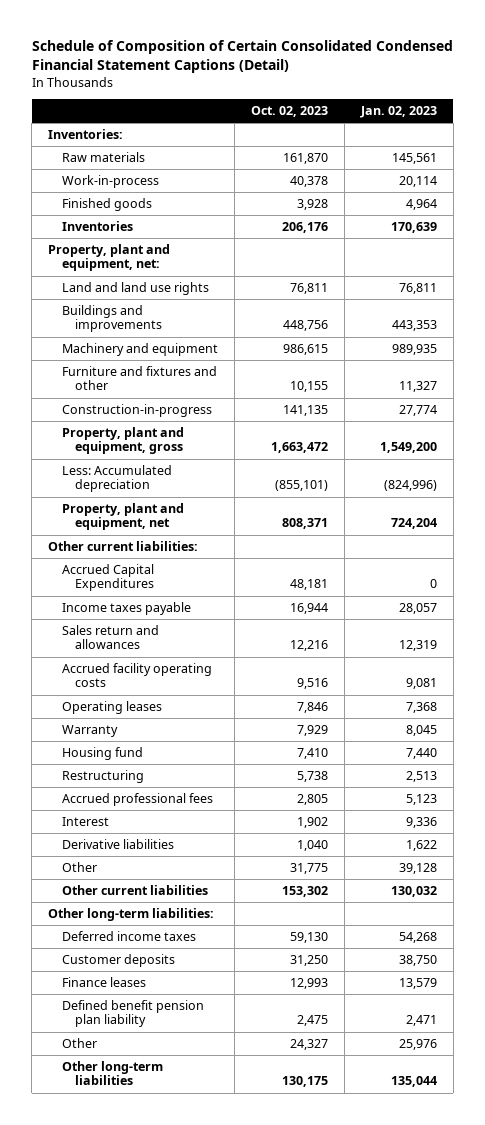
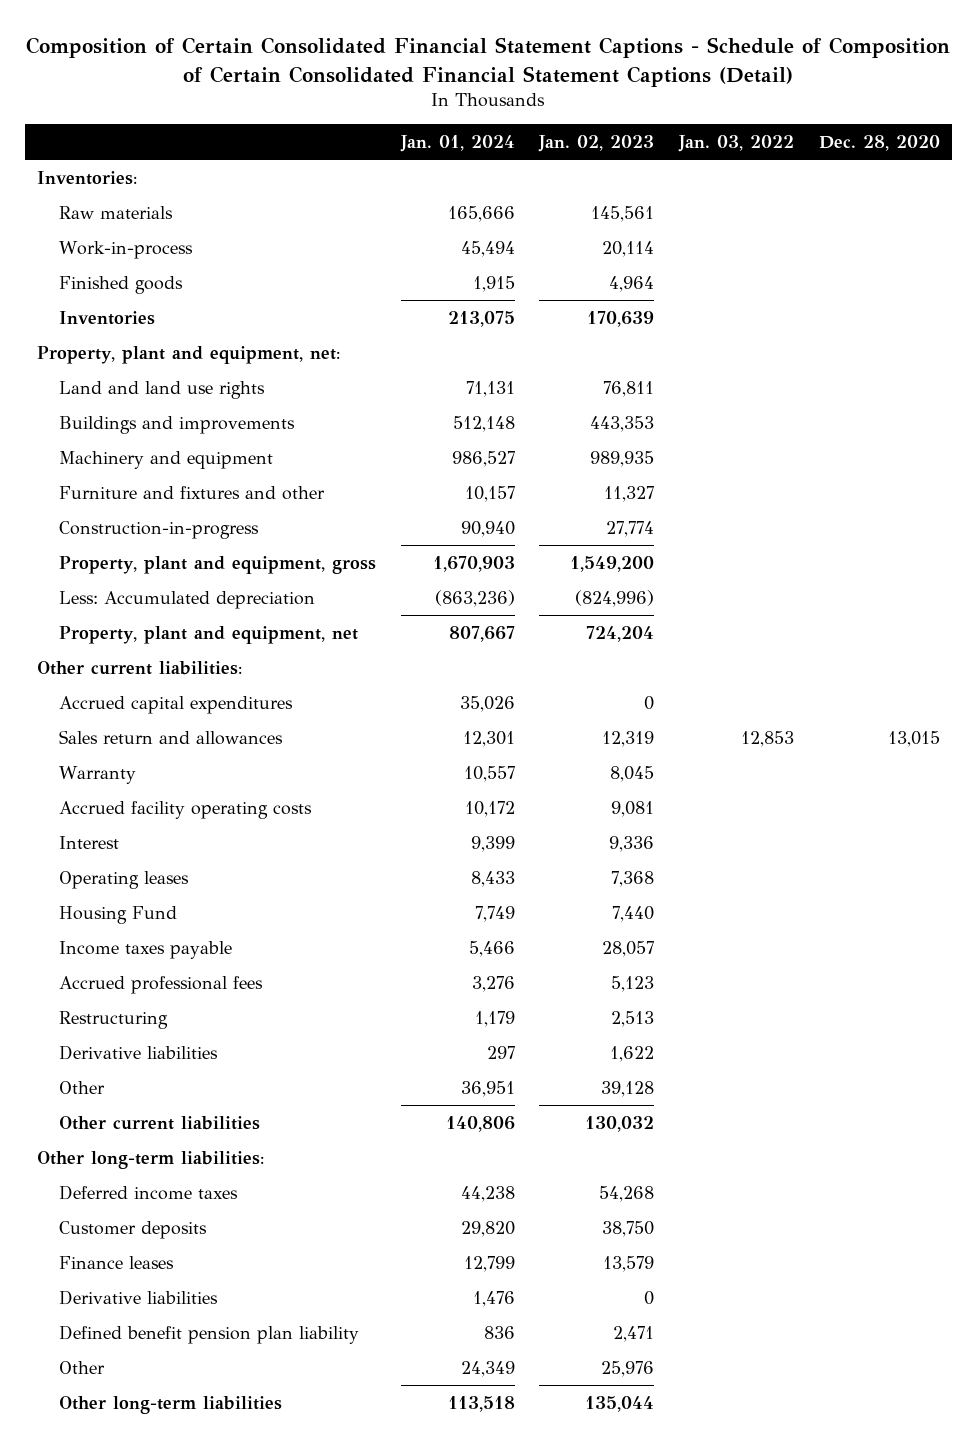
[31,39,453,74] Schedule of Composition of Certain Consolidated Condensed Financial Statement Captions (Detail) -> [26,37,951,87] Composition of Certain Consolidated Financial Statement Captions - Schedule of Composition of Certain Consolidated Financial Statement Captions (Detail)
[250,105,328,117] Oct. 02, 2023 -> none
none -> [399,135,515,153] Jan. 01, 2024
none -> [677,135,794,153] Jan. 03, 2022
none -> [818,135,940,152] Dec. 28, 2020
[61,564,154,592] Accrued Capital Expenditures -> [59,695,294,714] Accrued capital expenditures
[61,725,118,738] Warranty -> [59,765,137,784] Warranty
[61,817,109,827] Interest -> [59,835,120,849] Interest
[61,747,143,761] Housing fund -> [59,905,178,924] Housing Fund
[61,602,191,616] Income taxes payable -> [59,940,233,959] Income taxes payable
[61,770,144,784] Restructuring -> [59,1010,169,1029] Restructuring
none -> [59,1289,219,1305] Derivative liabilities

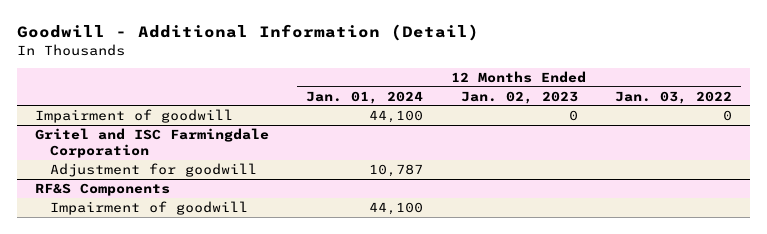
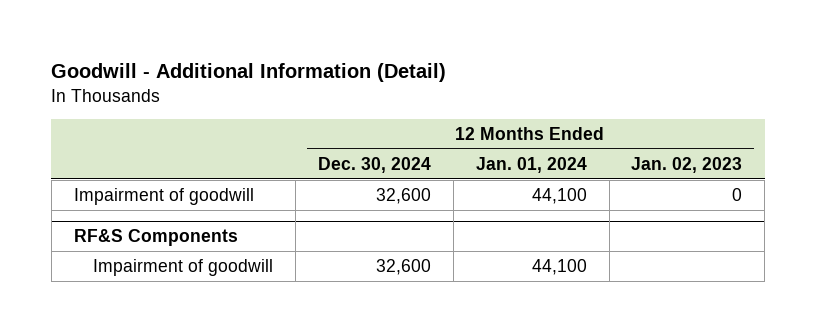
[614,90,732,104] Jan. 03, 2022 -> none
none -> [317,156,431,173] Dec. 30, 2024
[35,127,270,158] Gritel and ISC Farmingdale Corporation -> none
[49,162,257,177] Adjustment for goodwill -> none

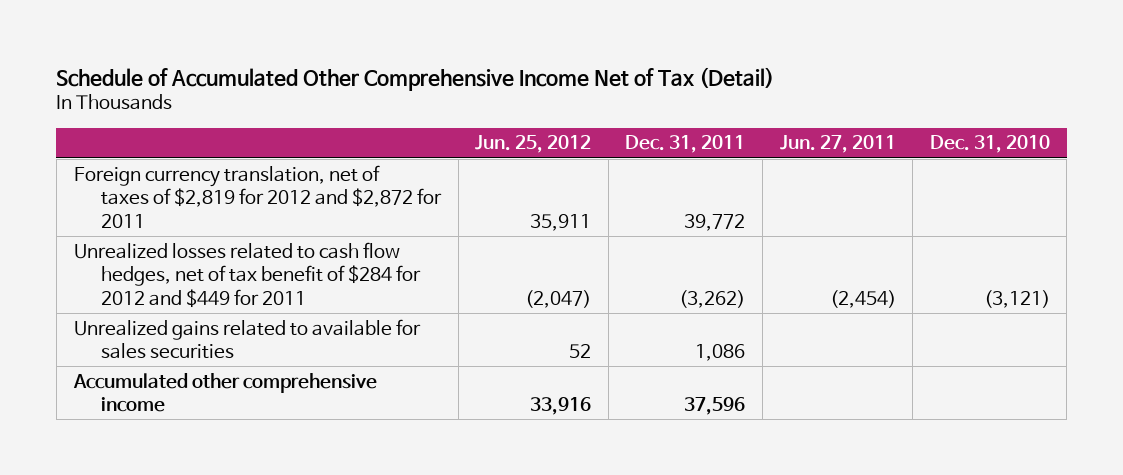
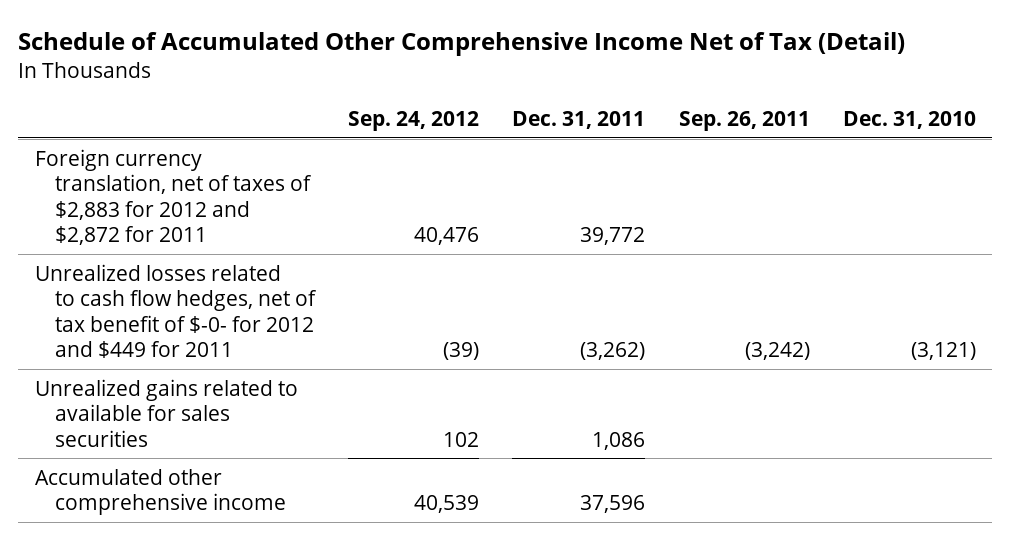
[475,135,592,154] Jun. 25, 2012 -> none
[779,135,896,154] Jun. 27, 2011 -> none
none -> [348,110,480,131] Sep. 24, 2012
none -> [678,110,810,131] Sep. 26, 2011
[73,164,443,228] Foreign currency translation, net of taxes of $2,819 for 2012 and $2,872 for 2011 -> [34,148,313,246] Foreign currency translation, net of taxes of $2,883 for 2012 and $2,872 for 2011
[73,241,422,308] Unrealized losses related to cash flow hedges, net of tax benefit of $284 for 2012 and $449 for 2011 -> [34,263,318,359] Unrealized losses related to cash flow hedges, net of tax benefit of $-0- for 2012 and $449 for 2011

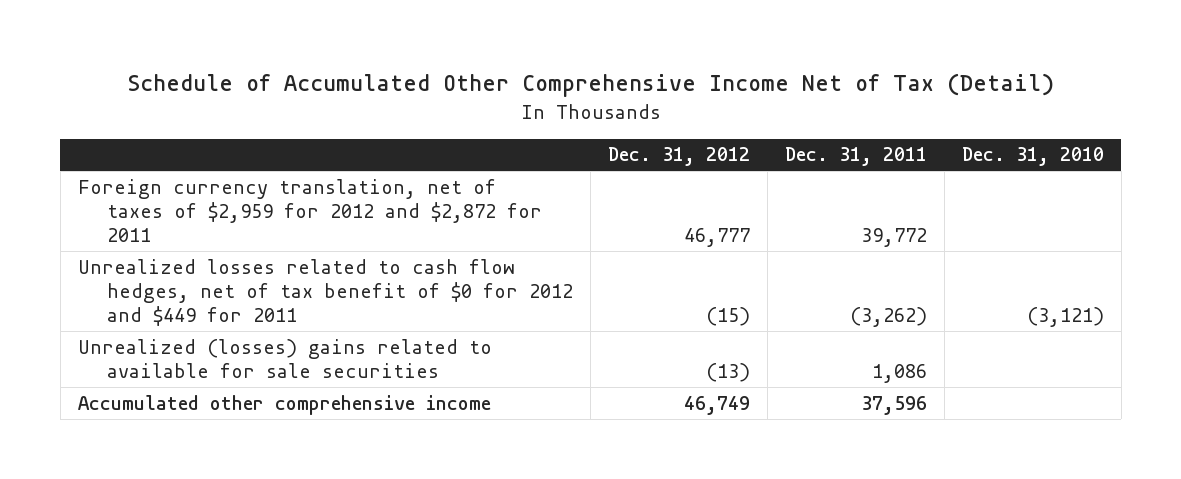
[348,110,480,131] Sep. 24, 2012 -> none
[678,110,810,131] Sep. 26, 2011 -> none
none -> [607,147,750,167] Dec. 31, 2012
[34,148,313,246] Foreign currency translation, net of taxes of $2,883 for 2012 and $2,872 for 2011 -> [77,178,542,242] Foreign currency translation, net of taxes of $2,959 for 2012 and $2,872 for 2011
[34,263,318,359] Unrealized losses related to cash flow hedges, net of tax benefit of $-0- for 2012 and $449 for 2011 -> [77,258,573,326] Unrealized losses related to cash flow hedges, net of tax benefit of $0 for 2012 and $449 for 2011
[34,378,298,447] Unrealized gains related to available for sales securities -> [77,338,492,378] Unrealized (losses) gains related to available for sale securities

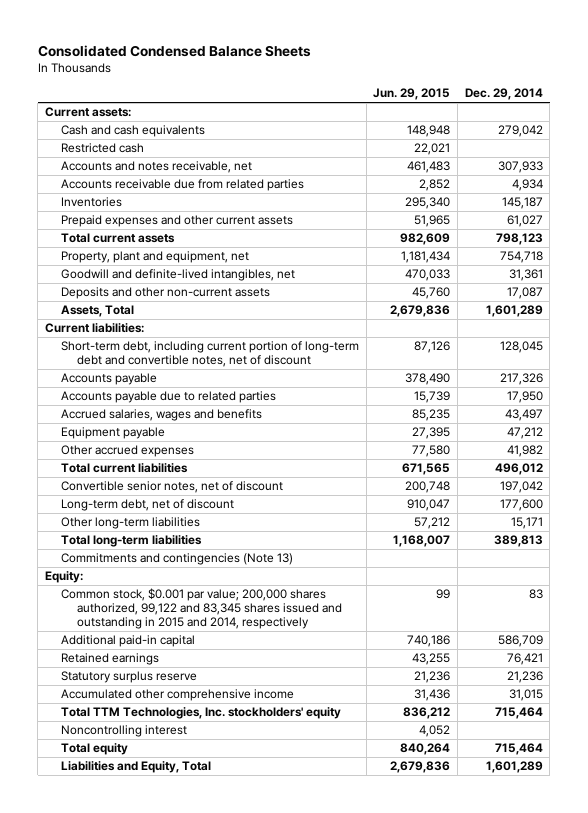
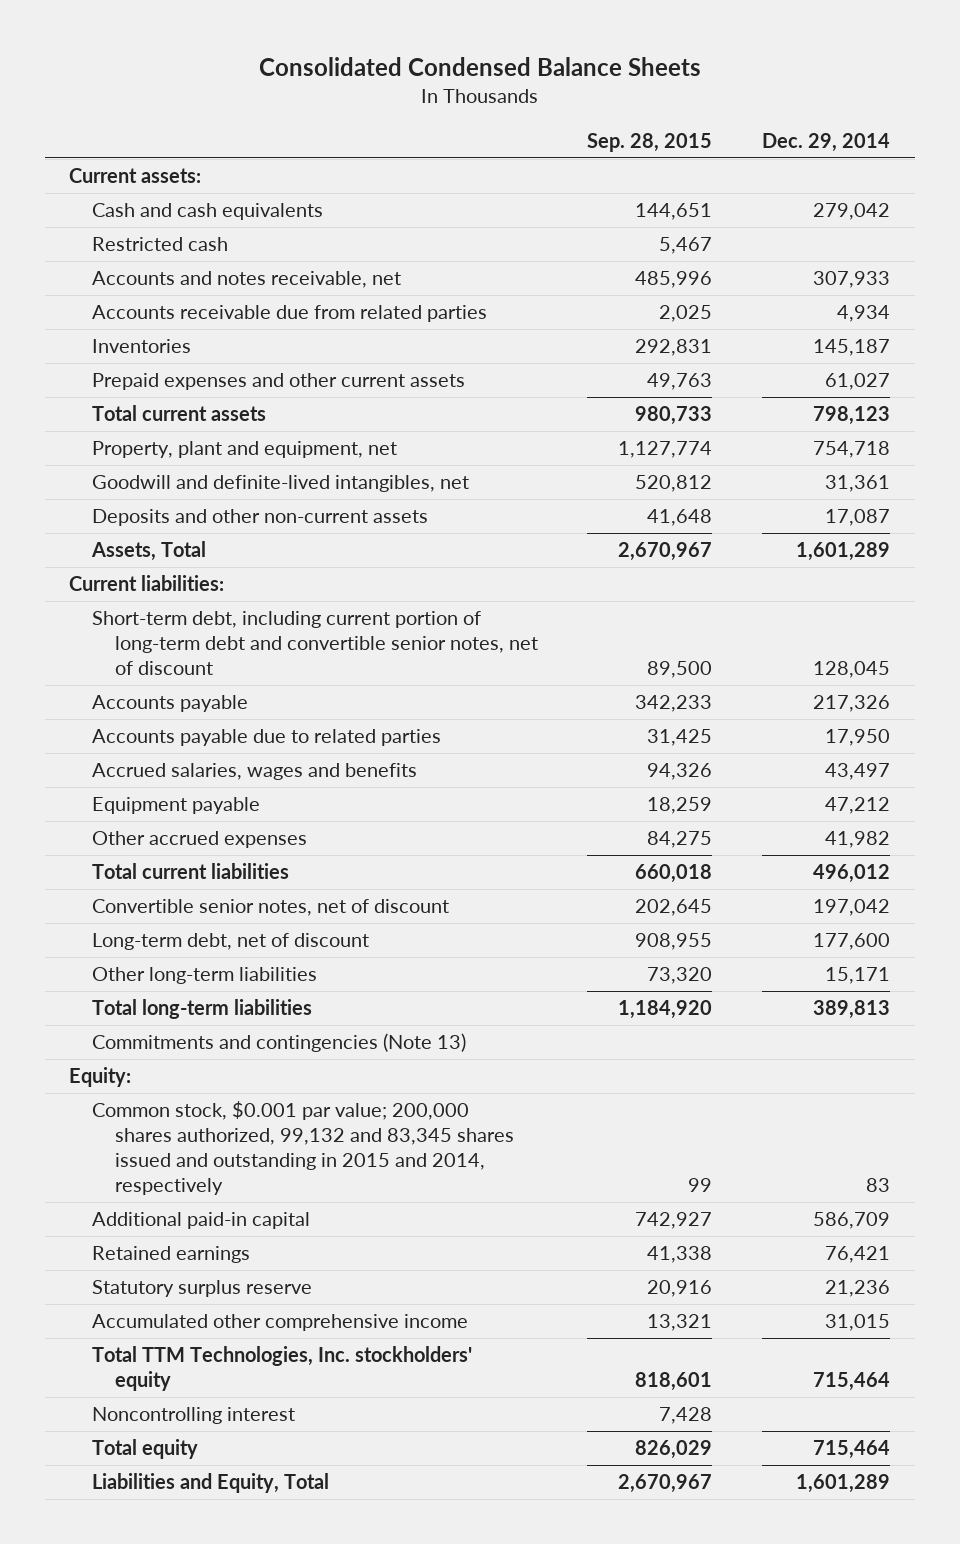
[373,88,451,101] Jun. 29, 2015 -> none
none -> [587,133,713,153] Sep. 28, 2015
[60,341,359,368] Short-term debt, including current portion of long-term debt and convertible notes, net of discount -> [91,611,538,676] Short-term debt, including current portion of long-term debt and convertible senior notes, net of discount
[60,588,342,630] Common stock, $0.001 par value; 200,000 shares authorized, 99,122 and 83,345 shares issued and outstanding in 2015 and 2014, respectively -> [91,1101,514,1195] Common stock, $0.001 par value; 200,000 shares authorized, 99,132 and 83,345 shares issued and outstanding in 2015 and 2014, respectively

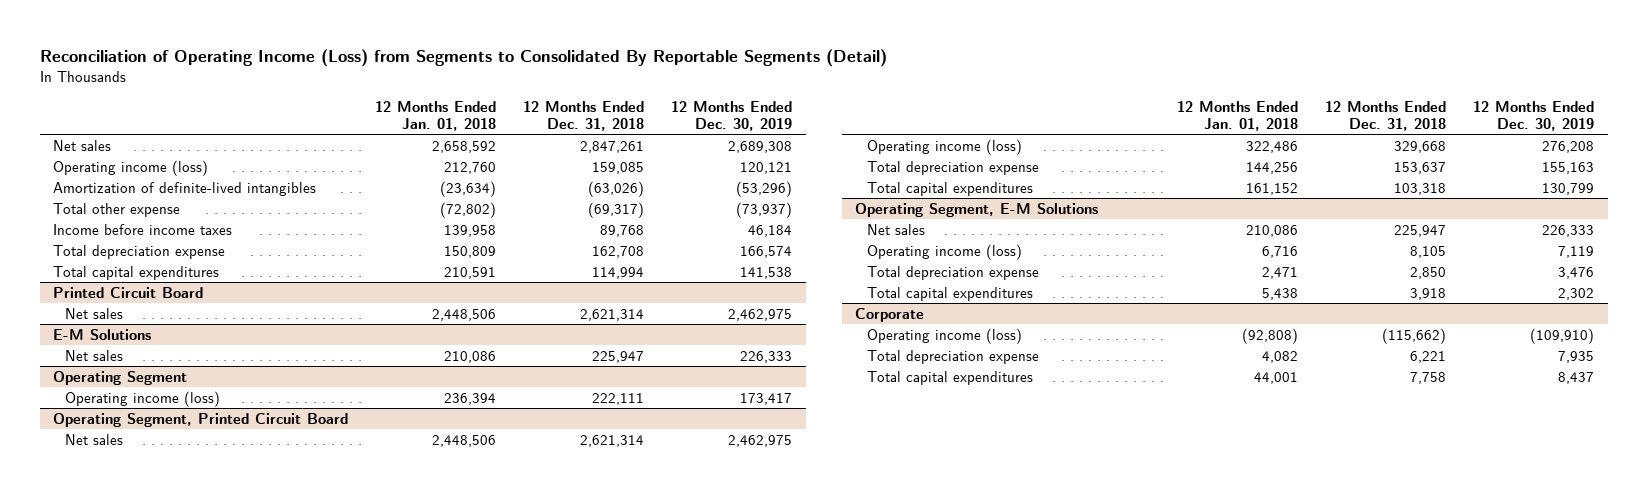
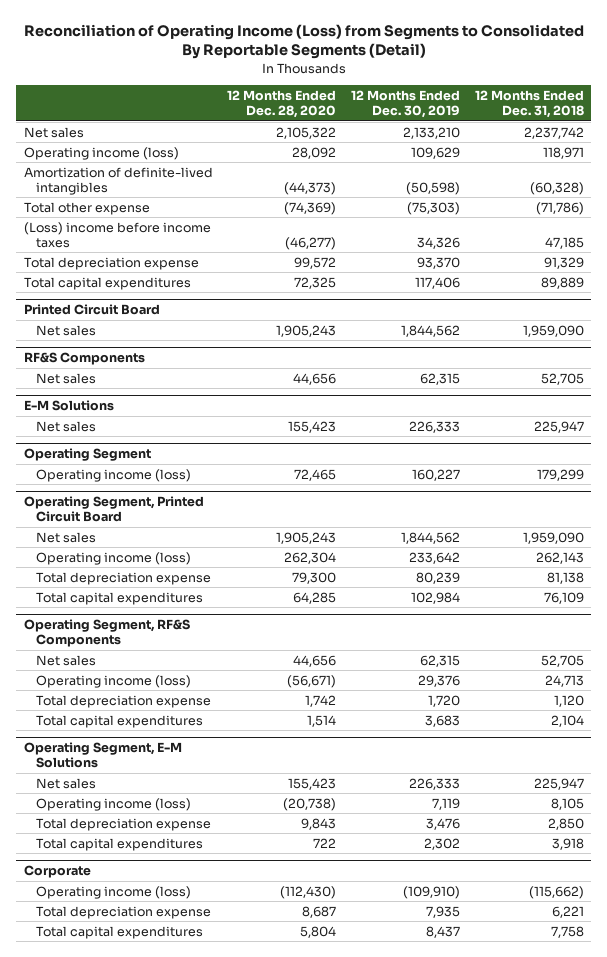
[375,100,497,131] 12 Months Ended Jan. 01, 2018 -> none
none -> [227,89,337,118] 12 Months Ended Dec. 28, 2020
[580,140,645,153] 2,847,261 -> [523,126,584,139] 2,237,742
[728,140,793,153] 2,689,308 -> [403,126,461,139] 2,133,210
[592,161,645,174] 159,085 -> [542,146,584,159] 118,971
[740,161,793,174] 120,121 -> [411,146,461,159] 109,629
[588,180,645,197] (63,026) -> [529,181,584,195] (60,328)
[736,180,793,197] (53,296) -> [406,181,461,195] (50,598)
[588,201,645,218] (69,317) -> [535,201,584,215] (71,786)
[736,201,793,218] (73,937) -> [407,201,461,215] (75,303)
[53,223,233,235] Income before income taxes -> [23,221,211,248] (Loss) income before income taxes
[600,224,645,237] 89,768 -> [544,236,584,249] 47,185
[748,224,793,237] 46,184 -> [417,236,461,249] 34,326
[592,245,645,258] 162,708 -> [543,256,584,269] 91,329
[740,245,793,258] 166,574 -> [417,256,461,269] 93,370
[592,266,645,279] 114,994 -> [540,276,584,289] 89,889
[740,266,793,279] 141,538 -> [415,276,461,289] 117,406
[580,308,645,321] 2,621,314 -> [522,324,584,337] 1,959,090
[728,308,793,321] 2,462,975 -> [401,324,461,337] 1,844,562
none -> [23,352,145,366] RF&S Components
none -> [36,372,97,384] Net sales
[592,392,645,405] 222,111 -> [536,468,584,481] 179,299
[740,392,793,405] 173,417 -> [412,468,461,481] 160,227
[580,434,645,447] 2,621,314 -> [522,531,584,544] 1,959,090
[728,434,793,447] 2,462,975 -> [401,531,461,544] 1,844,562
[1394,140,1447,153] 329,668 -> [535,551,584,564] 262,143
[1542,140,1595,153] 276,208 -> [409,551,461,564] 233,642
[1394,161,1447,174] 153,637 -> [546,571,584,584] 81,138
[1542,161,1595,174] 155,163 -> [416,571,461,584] 80,239
[1394,182,1447,195] 103,318 -> [543,591,584,604] 76,109
[1542,182,1595,195] 130,799 -> [411,591,461,604] 102,984
none -> [23,619,190,648] Operating Segment, RF&S Components
none -> [36,654,97,666] Net sales
none -> [36,674,192,688] Operating income (loss)
none -> [36,694,212,708] Total depreciation expense
none -> [36,714,204,728] Total capital expenditures

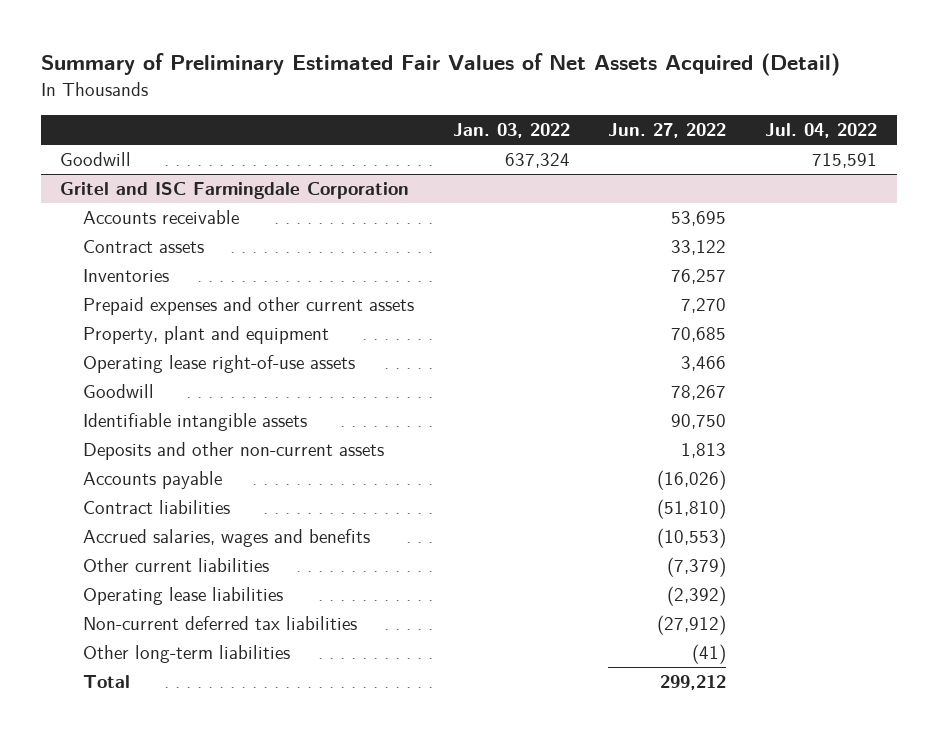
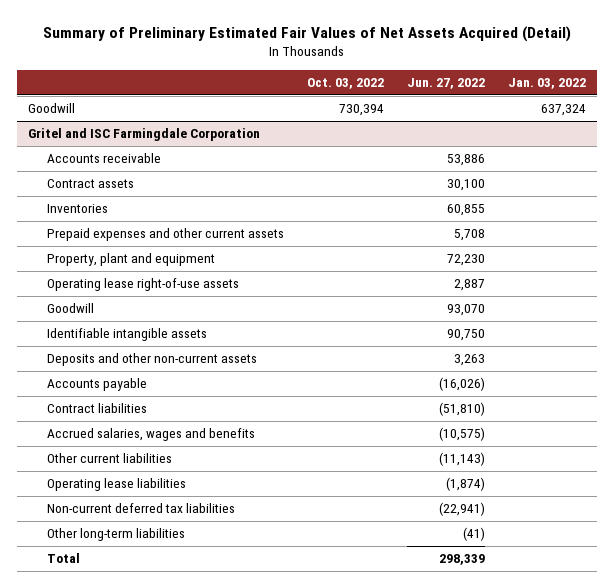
[765,123,878,139] Jul. 04, 2022 -> none
none -> [307,78,385,90] Oct. 03, 2022
[671,211,727,227] 53,695 -> [446,154,485,167] 53,886
[671,240,727,256] 33,122 -> [446,179,485,192] 30,100
[671,269,727,285] 76,257 -> [446,204,485,217] 60,855
[681,298,727,314] 7,270 -> [453,229,485,242] 5,708
[671,327,727,343] 70,685 -> [446,254,485,267] 72,230
[681,356,727,372] 3,466 -> [453,279,485,292] 2,887
[671,385,727,401] 78,267 -> [446,304,485,317] 93,070
[681,443,727,459] 1,813 -> [453,354,485,367] 3,263
[657,528,727,549] (10,553) -> [438,427,485,442] (10,575)
[667,557,727,578] (7,379) -> [438,452,485,467] (11,143)
[667,586,727,607] (2,392) -> [445,477,485,492] (1,874)
[657,615,727,636] (27,912) -> [438,502,485,517] (22,941)
[660,675,727,691] 299,212 -> [438,554,485,566] 298,339

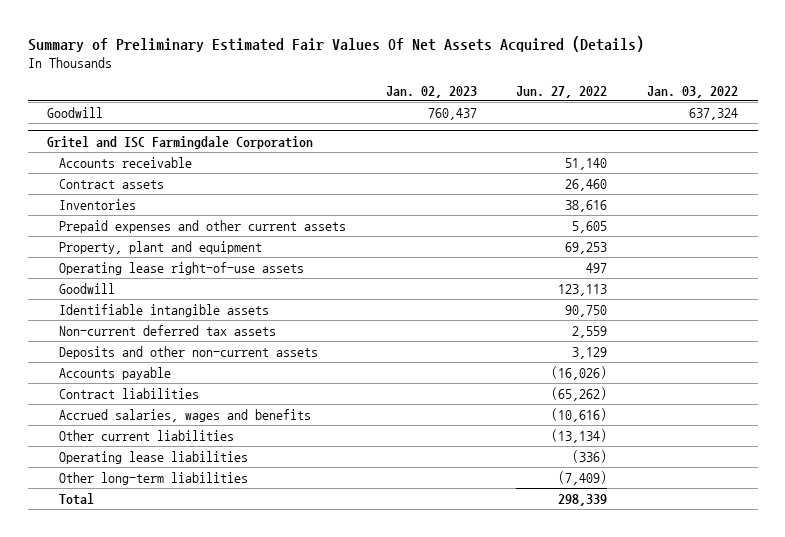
[43,26,572,43] Summary of Preliminary Estimated Fair Values of Net Assets Acquired (Detail) -> [27,35,644,52] Summary of Preliminary Estimated Fair Values Of Net Assets Acquired (Details)
[307,78,385,90] Oct. 03, 2022 -> none
none -> [385,85,477,98] Jan. 02, 2023
[446,154,485,167] 53,886 -> [565,157,608,170] 51,140
[446,179,485,192] 30,100 -> [565,178,608,191] 26,460
[446,204,485,217] 60,855 -> [565,199,608,212] 38,616
[453,229,485,242] 5,708 -> [572,220,608,233] 5,605
[446,254,485,267] 72,230 -> [565,241,608,254] 69,253
[453,279,485,292] 2,887 -> [586,262,608,273] 497
[446,304,485,317] 93,070 -> [558,283,608,296] 123,113
none -> [59,324,277,336] Non-current deferred tax assets
[453,354,485,367] 3,263 -> [572,346,608,359] 3,129
[47,503,236,514] Non-current deferred tax liabilities -> none
[438,402,485,417] (51,810) -> [551,386,608,401] (65,262)
[438,427,485,442] (10,575) -> [551,407,608,422] (10,616)
[438,452,485,467] (11,143) -> [551,428,608,443] (13,134)
[445,477,485,492] (1,874) -> [572,449,608,463] (336)
[462,527,485,542] (41) -> [558,470,608,485] (7,409)

